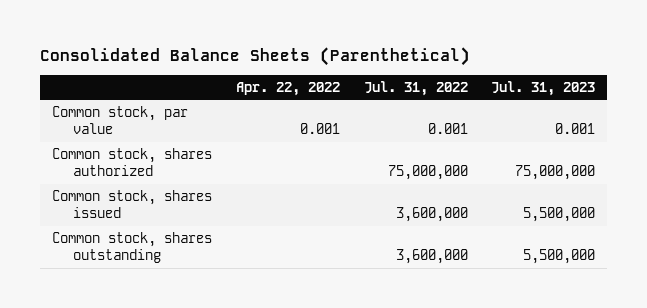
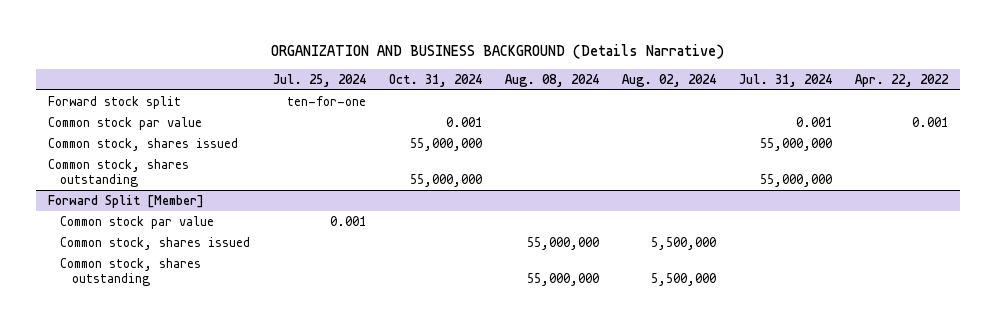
[40,47,471,67] Consolidated Balance Sheets (Parenthetical) -> [271,44,725,60] ORGANIZATION AND BUSINESS BACKGROUND (Details Narrative)
[363,80,468,96] Jul. 31, 2022 -> none
[491,80,596,96] Jul. 31, 2023 -> none
none -> [272,73,366,87] Jul. 25, 2024
none -> [389,73,483,87] Oct. 31, 2024
none -> [505,73,600,87] Aug. 08, 2024
none -> [622,73,717,87] Aug. 02, 2024
none -> [739,73,833,87] Jul. 31, 2024
[51,147,212,177] Common stock, shares authorized -> none
none -> [47,95,181,109] Forward stock split
[51,105,188,135] Common stock, par value -> [47,116,202,130] Common stock par value
none -> [47,194,204,208] Forward Split [Member]
none -> [59,215,214,229] Common stock par value
none -> [59,236,250,250] Common stock, shares issued
none -> [59,257,201,286] Common stock, shares outstanding

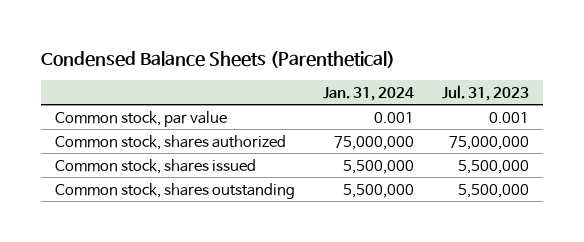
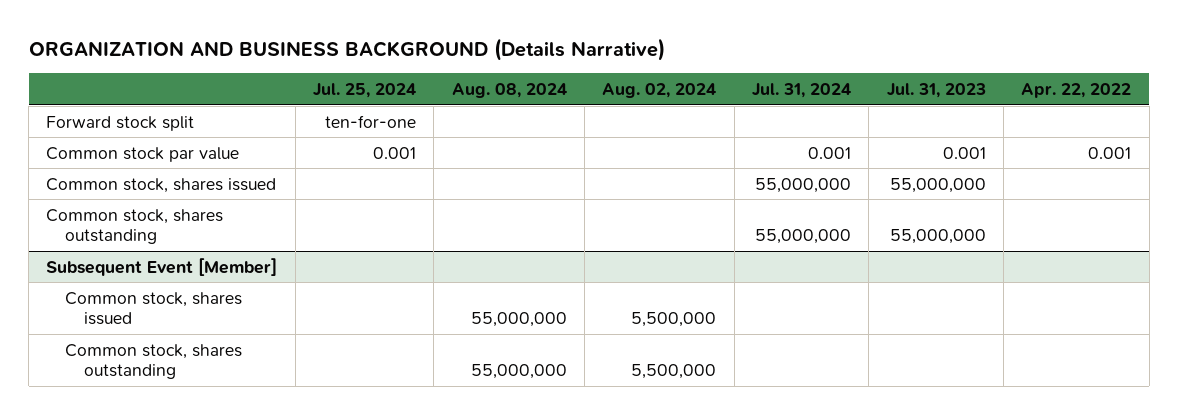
[41,50,396,68] Condensed Balance Sheets (Parenthetical) -> [28,37,665,61] ORGANIZATION AND BUSINESS BACKGROUND (Details Narrative)
[322,86,414,101] Jan. 31, 2024 -> none
none -> [313,82,417,98] Jul. 25, 2024
none -> [451,82,567,98] Aug. 08, 2024
none -> [602,82,717,98] Aug. 02, 2024
none -> [752,82,852,98] Jul. 31, 2024
none -> [1021,82,1132,98] Apr. 22, 2022
[54,134,286,150] Common stock, shares authorized -> none
none -> [46,115,195,131] Forward stock split
[54,110,227,127] Common stock, par value -> [46,146,240,162] Common stock par value
[457,159,529,174] 5,500,000 -> [889,177,986,193] 55,000,000
[457,183,529,198] 5,500,000 -> [889,229,986,245] 55,000,000
none -> [46,257,278,276] Subsequent Event [Member]
none -> [65,291,243,326] Common stock, shares issued
none -> [65,343,243,380] Common stock, shares outstanding

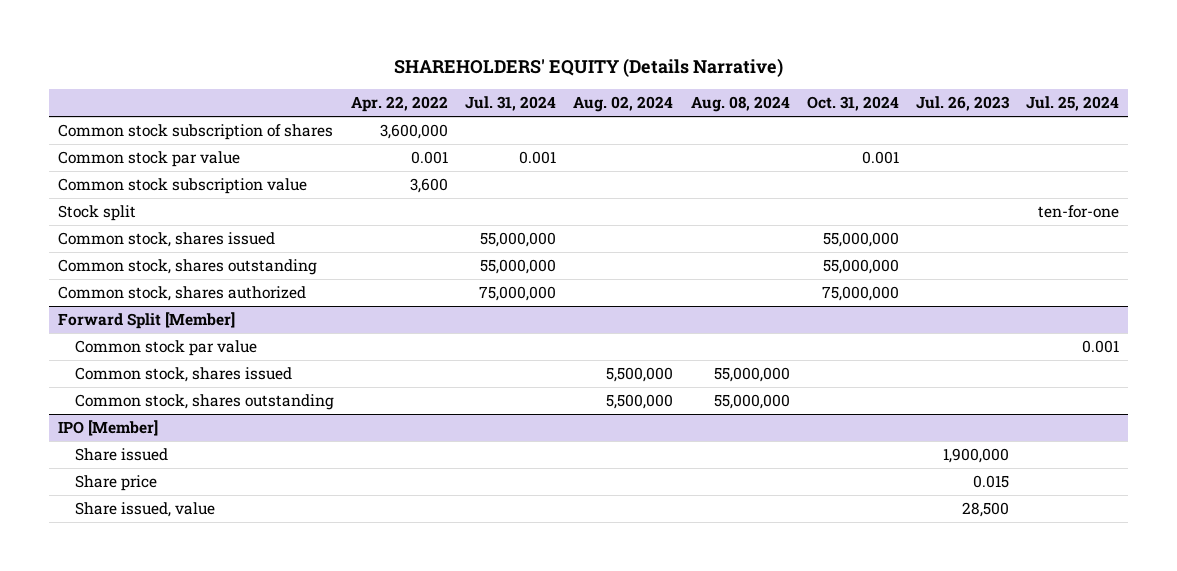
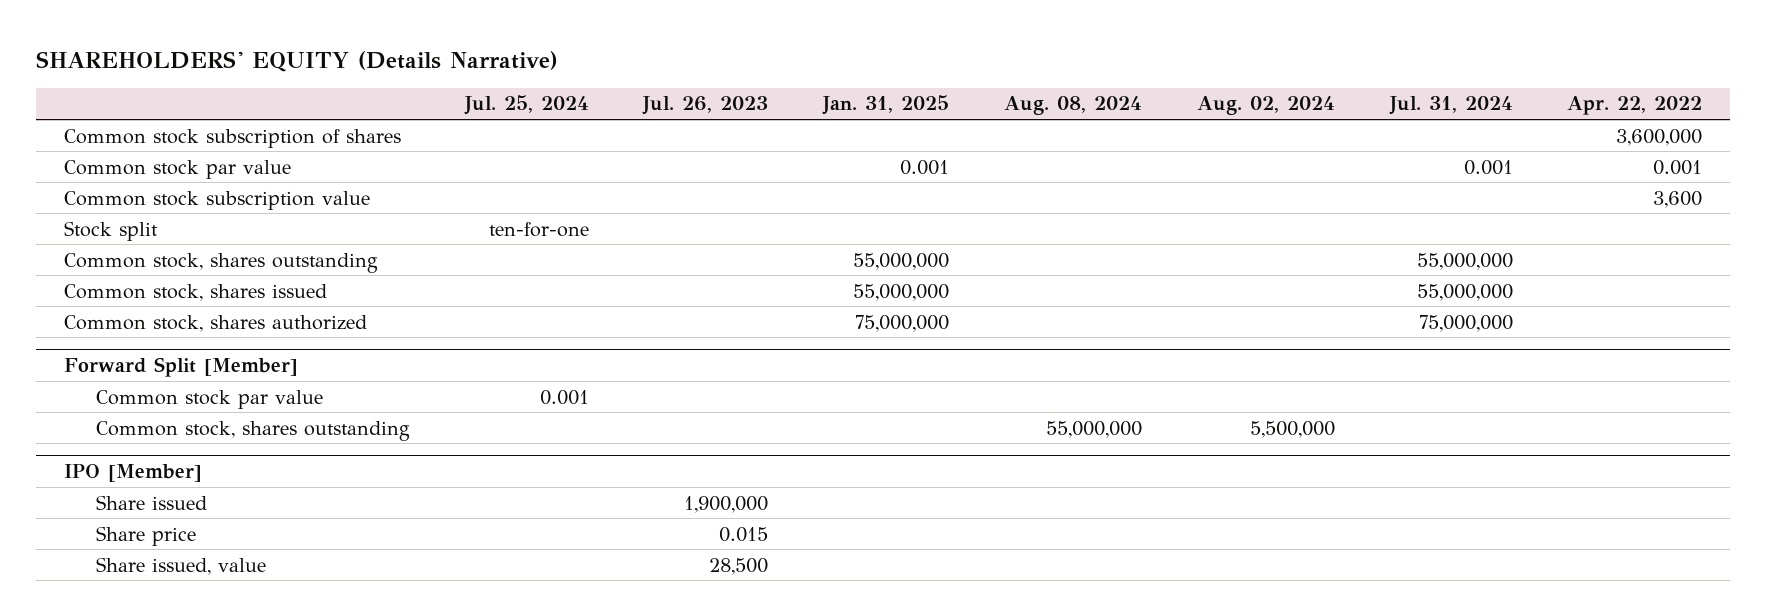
[806,96,899,112] Oct. 31, 2024 -> none
none -> [822,95,950,116] Jan. 31, 2025
[58,232,276,248] Common stock, shares issued -> [63,283,327,301] Common stock, shares issued
[74,367,292,383] Common stock, shares issued -> none

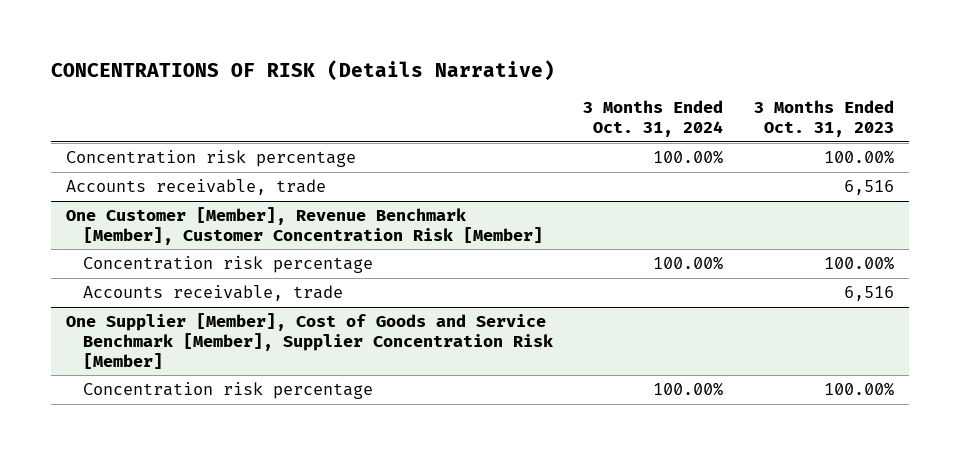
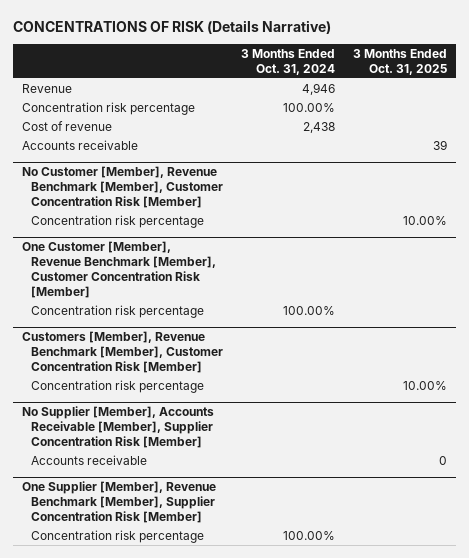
[753,100,894,138] 3 Months Ended Oct. 31, 2023 -> none
none -> [352,48,447,75] 3 Months Ended Oct. 31, 2025
none -> [21,83,72,93] Revenue
none -> [21,120,112,131] Cost of revenue
[65,179,326,196] Accounts receivable, trade -> [21,139,138,150] Accounts receivable
none -> [21,166,224,209] No Customer [Member], Revenue Benchmark [Member], Customer Concentration Risk [Member]
none -> [31,214,205,228] Concentration risk percentage
[82,285,343,302] Accounts receivable, trade -> none
none -> [21,331,224,374] Customers [Member], Revenue Benchmark [Member], Customer Concentration Risk [Member]
none -> [31,379,205,393] Concentration risk percentage
none -> [21,406,214,449] No Supplier [Member], Accounts Receivable [Member], Supplier Concentration Risk [Member]
none -> [31,454,148,465] Accounts receivable
[65,313,553,369] One Supplier [Member], Cost of Goods and Service Benchmark [Member], Supplier Concentration Risk [Member] -> [21,481,216,524] One Supplier [Member], Revenue Benchmark [Member], Supplier Concentration Risk [Member]

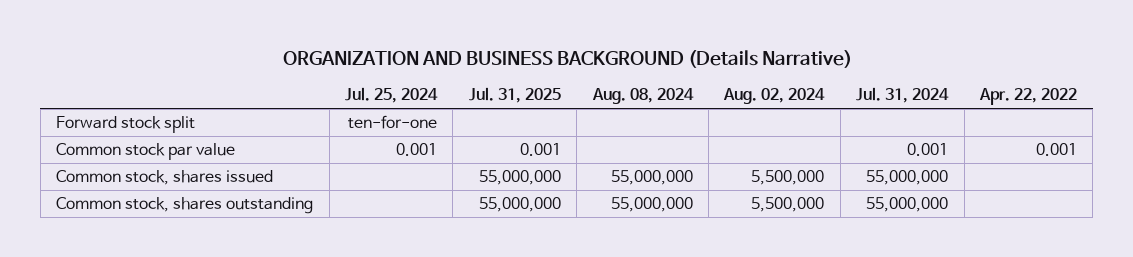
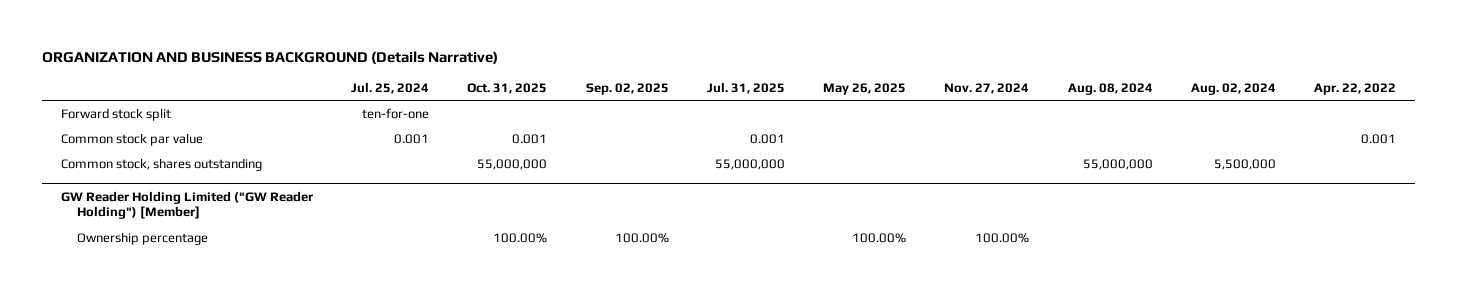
[856,87,950,104] Jul. 31, 2024 -> none
none -> [467,82,548,94] Oct. 31, 2025
none -> [585,82,669,95] Sep. 02, 2025
none -> [823,82,907,95] May 26, 2025
none -> [944,82,1030,94] Nov. 27, 2024
[56,170,274,186] Common stock, shares issued -> none
none -> [61,190,314,220] GW Reader Holding Limited ("GW Reader Holding") [Member]
none -> [77,231,209,245] Ownership percentage

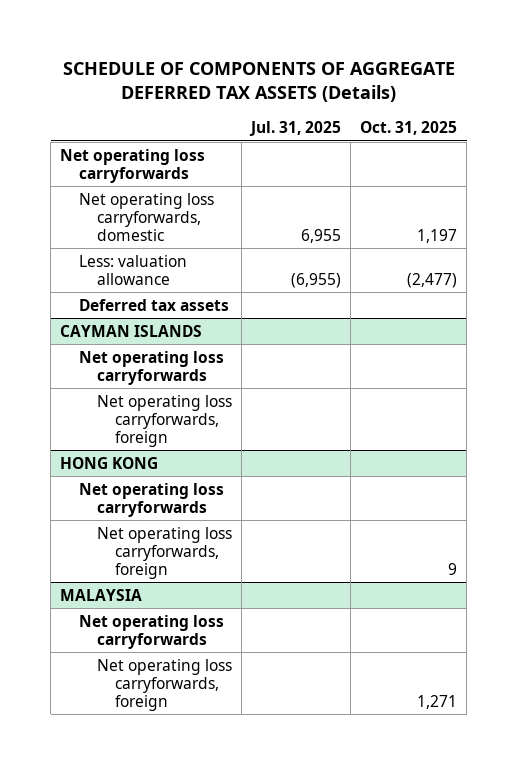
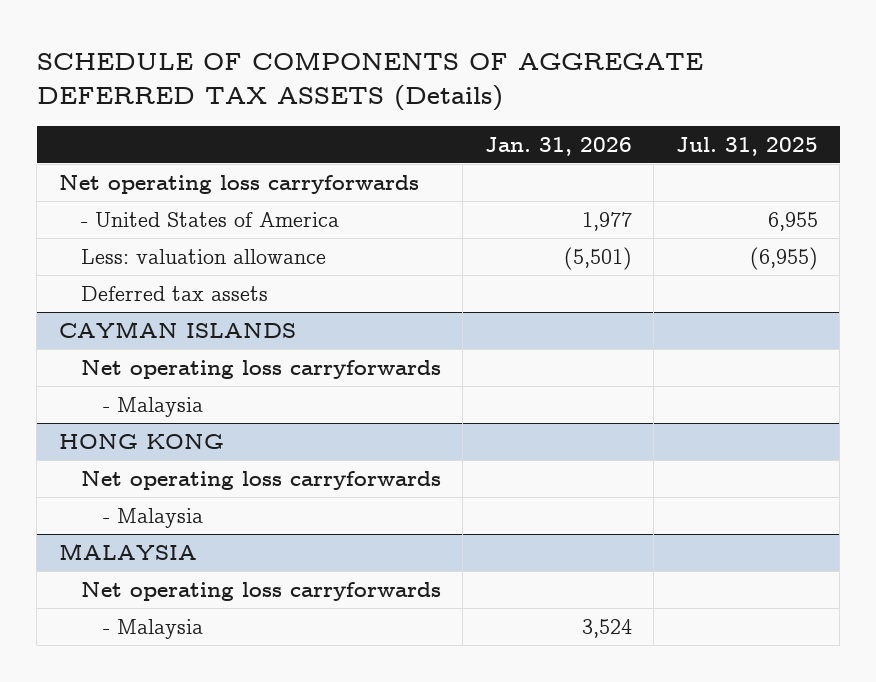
[360,121,458,136] Oct. 31, 2025 -> none
none -> [484,136,632,156] Jan. 31, 2026
[78,192,214,241] Net operating loss carryforwards, domestic -> [81,212,340,228] - United States of America
[96,394,232,447] Net operating loss carryforwards, foreign -> [103,397,204,418] - Malaysia
[96,526,232,579] Net operating loss carryforwards, foreign -> [103,508,204,529] - Malaysia
[96,658,232,711] Net operating loss carryforwards, foreign -> [103,619,204,640] - Malaysia

